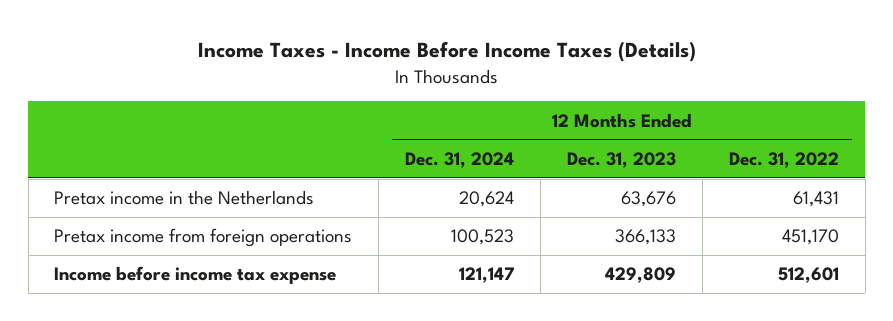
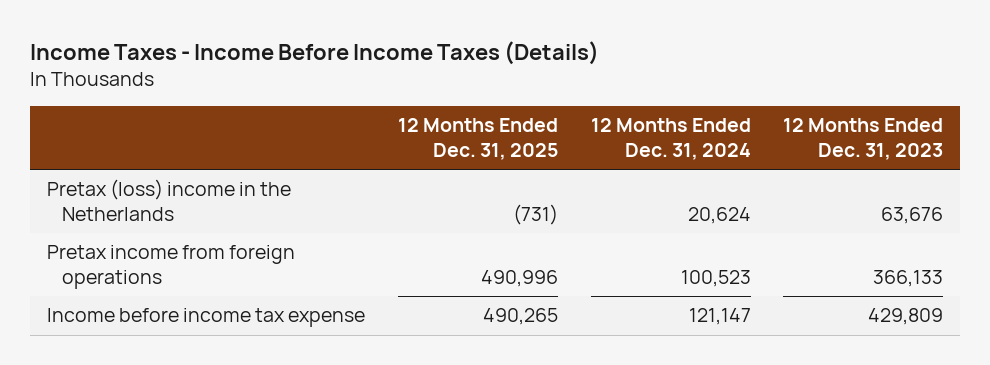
[728,151,839,168] Dec. 31, 2022 -> none
none -> [397,118,558,160] 12 Months Ended Dec. 31, 2025
[54,190,315,206] Pretax income in the Netherlands -> [46,179,291,221] Pretax (loss) income in the Netherlands

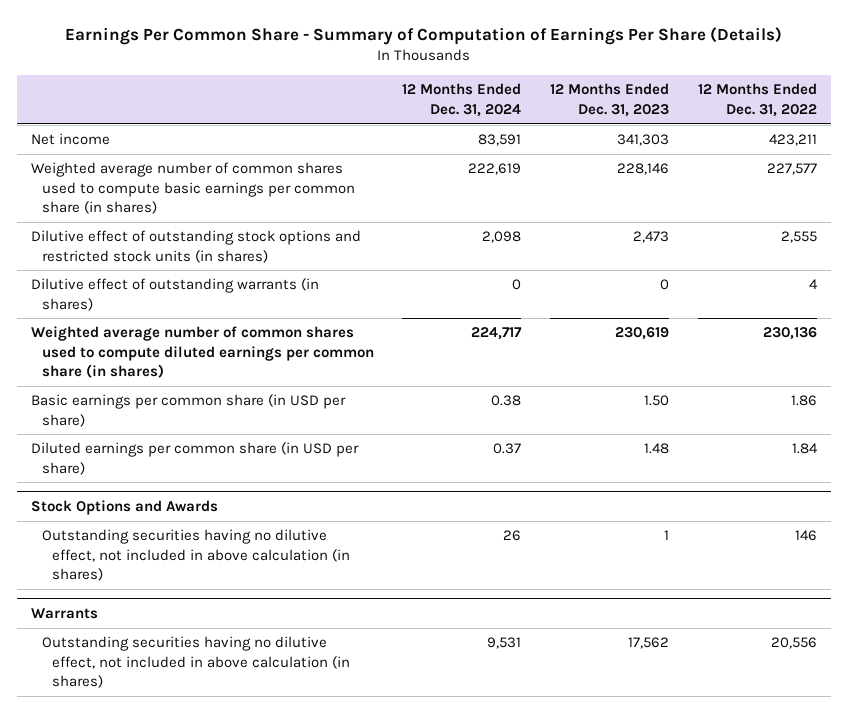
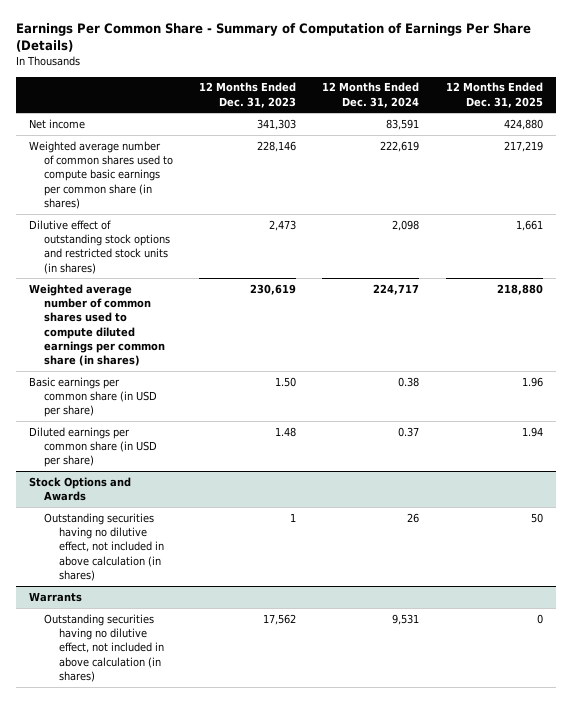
[697,83,817,117] 12 Months Ended Dec. 31, 2022 -> none
none -> [445,82,543,108] 12 Months Ended Dec. 31, 2025
[31,278,320,311] Dilutive effect of outstanding warrants (in shares) -> none

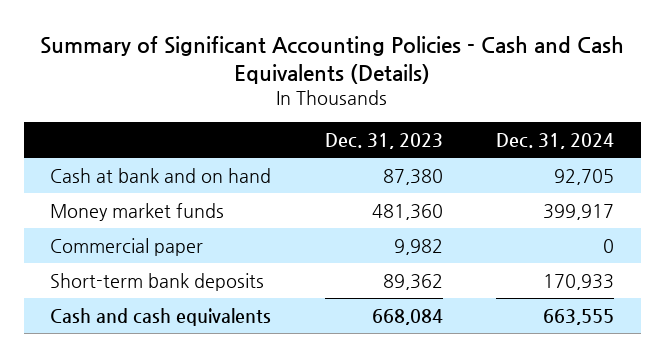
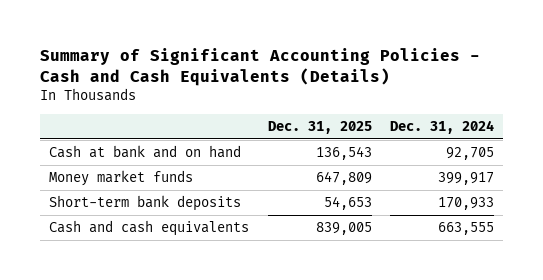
[324,132,443,149] Dec. 31, 2023 -> none
none -> [267,121,372,135] Dec. 31, 2025
[50,237,204,256] Commercial paper -> none

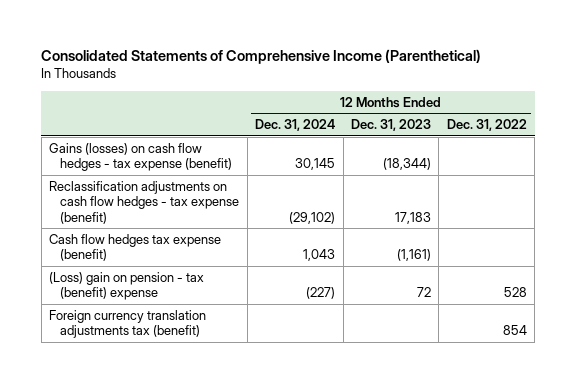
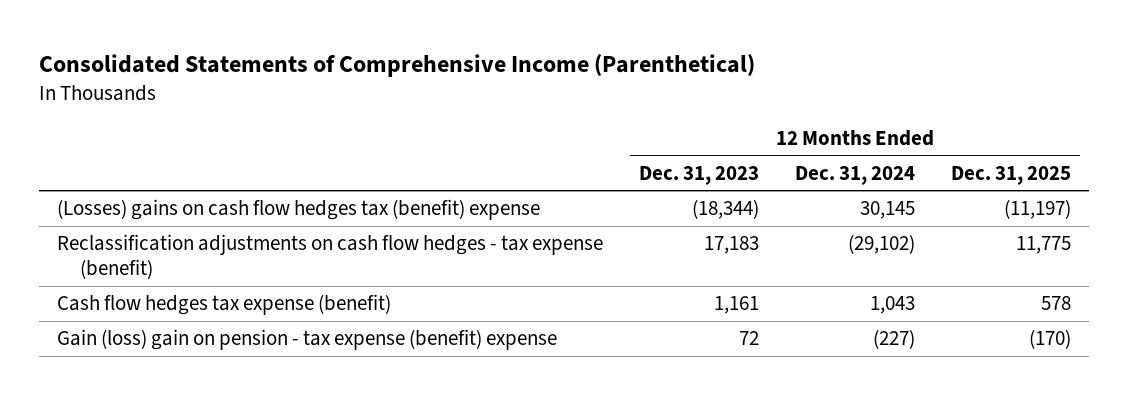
[446,119,527,132] Dec. 31, 2022 -> none
none -> [951,165,1072,185] Dec. 31, 2025
[49,142,233,172] Gains (losses) on cash flow hedges - tax expense (benefit) -> [57,199,541,221] (Losses) gains on cash flow hedges tax (benefit) expense
[49,309,207,339] Foreign currency translation adjustments tax (benefit) -> none
[397,249,432,262] (1,161) -> [714,296,760,315] 1,161
[49,271,205,301] (Loss) gain on pension - tax (benefit) expense -> [57,329,558,351] Gain (loss) gain on pension - tax expense (benefit) expense

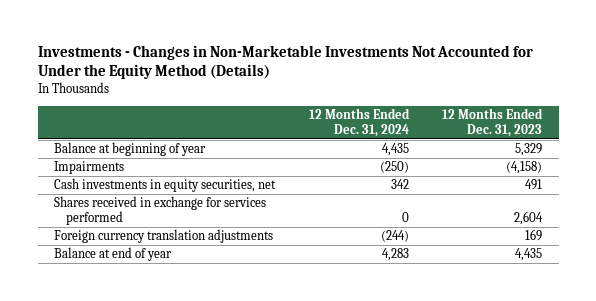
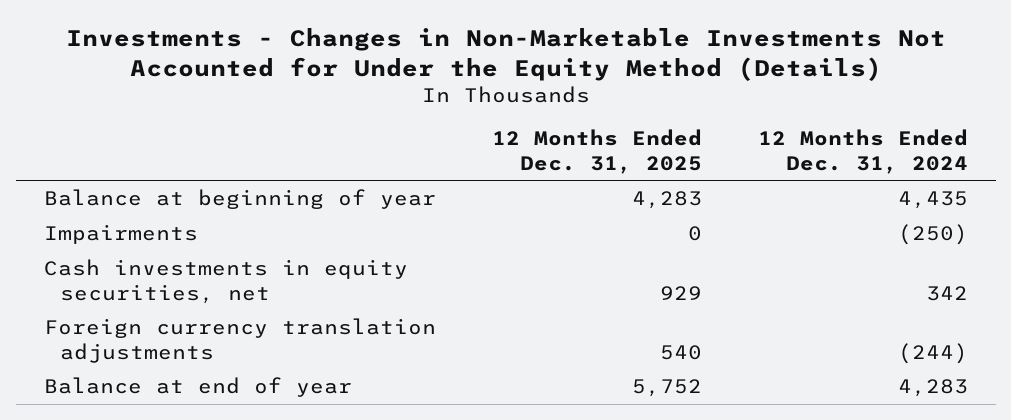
[442,107,544,137] 12 Months Ended Dec. 31, 2023 -> none
none -> [491,129,702,174] 12 Months Ended Dec. 31, 2025
[54,196,267,226] Shares received in exchange for services performed -> none

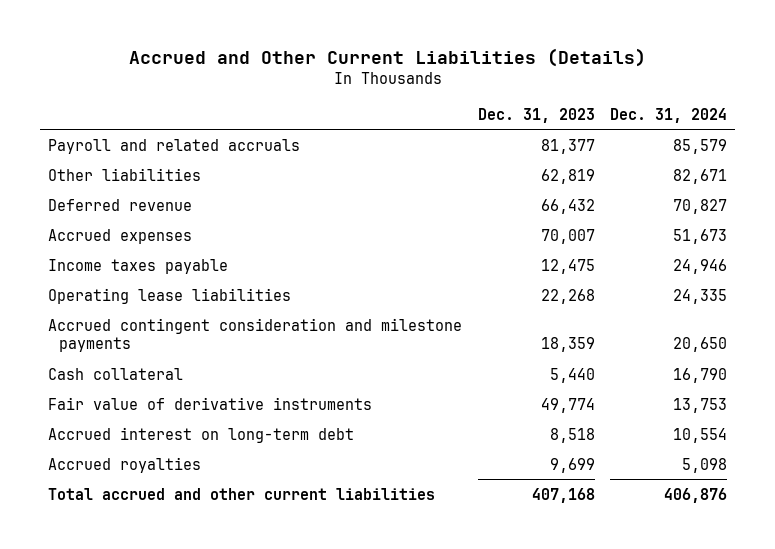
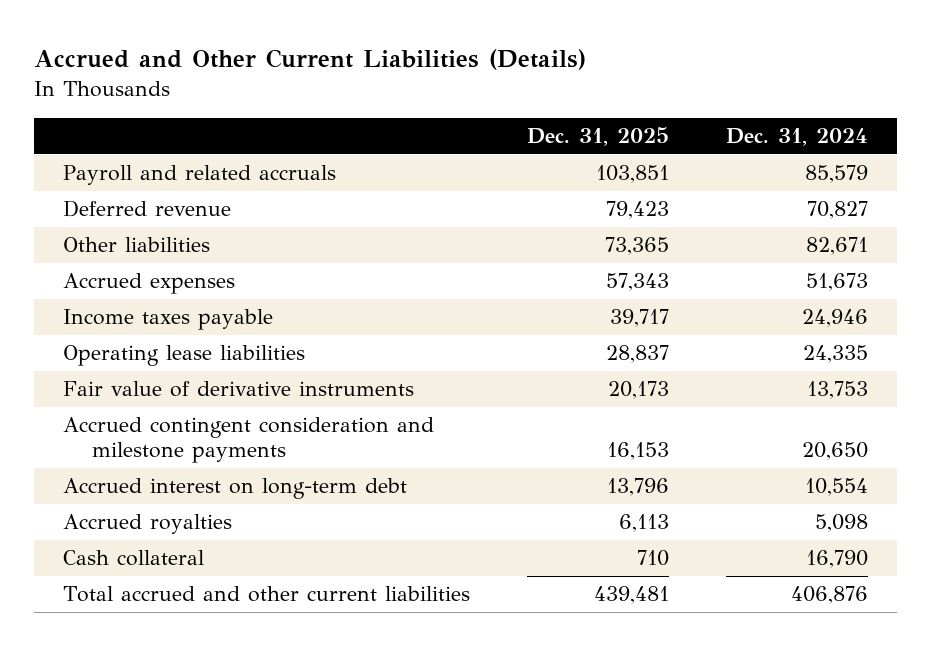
[477,107,595,123] Dec. 31, 2023 -> none
none -> [527,127,670,147] Dec. 31, 2025
[47,167,201,181] Other liabilities -> [62,237,210,253] Other liabilities
[47,317,462,353] Accrued contingent consideration and milestone payments -> [62,417,434,464] Accrued contingent consideration and milestone payments
[47,367,183,380] Cash collateral -> [62,550,204,567] Cash collateral

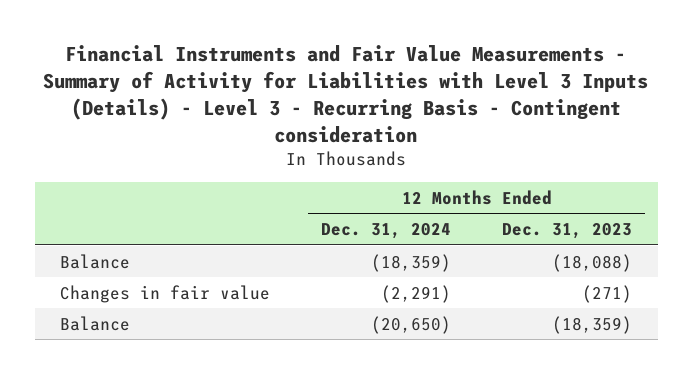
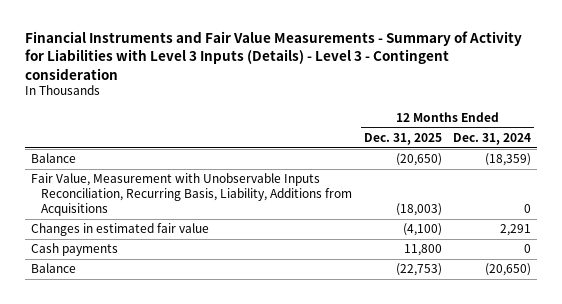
[43,45,649,143] Financial Instruments and Fair Value Measurements - Summary of Activity for Liabilities with Level 3 Inputs (Details) - Level 3 - Recurring Basis - Contingent consideration -> [24,31,522,80] Financial Instruments and Fair Value Measurements - Summary of Activity for Liabilities with Level 3 Inputs (Details) - Level 3 - Contingent consideration
[502,223,633,240] Dec. 31, 2023 -> none
none -> [363,133,442,146] Dec. 31, 2025
none -> [30,173,352,217] Fair Value, Measurement with Unobservable Inputs Reconciliation, Recurring Basis, Liability, Additions from Acquisitions
[60,284,271,303] Changes in fair value -> [30,223,209,237] Changes in estimated fair value
[381,284,452,303] (2,291) -> [500,224,532,237] 2,291
none -> [30,243,118,257] Cash payments

